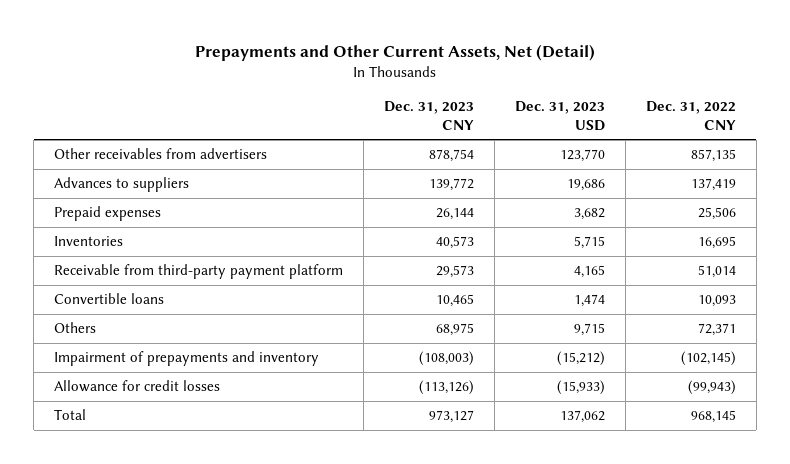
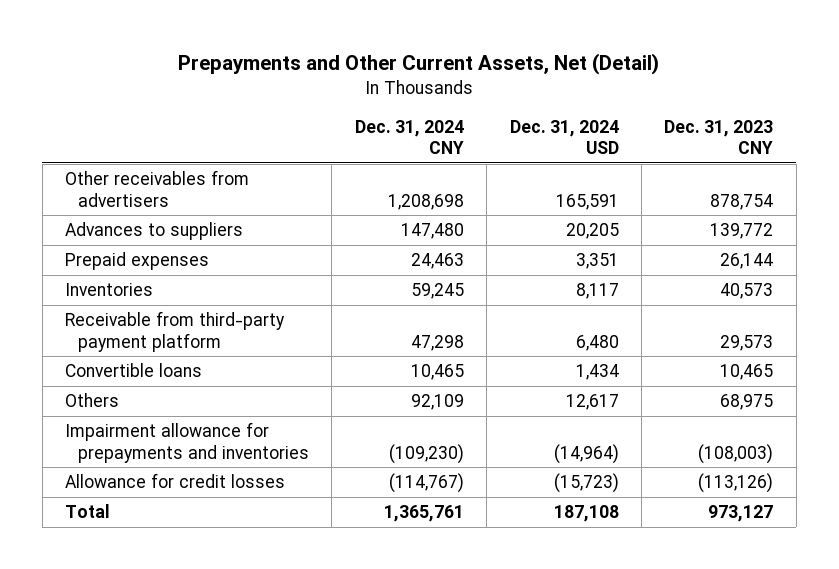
[514,101,605,131] Dec. 31, 2023 USD -> none
[645,101,736,130] Dec. 31, 2022 CNY -> none
none -> [354,119,464,154] Dec. 31, 2024 CNY
none -> [509,119,619,154] Dec. 31, 2024 USD
[54,351,320,367] Impairment of prepayments and inventory -> [65,422,309,463] Impairment allowance for prepayments and inventories

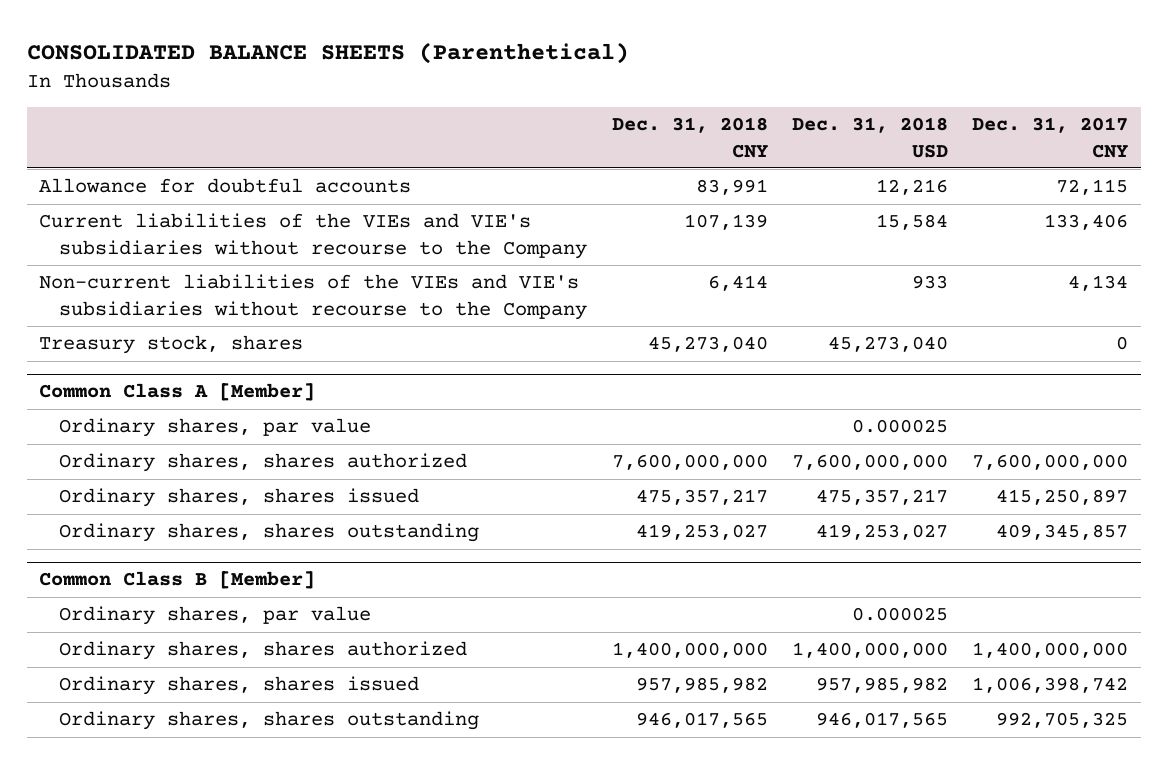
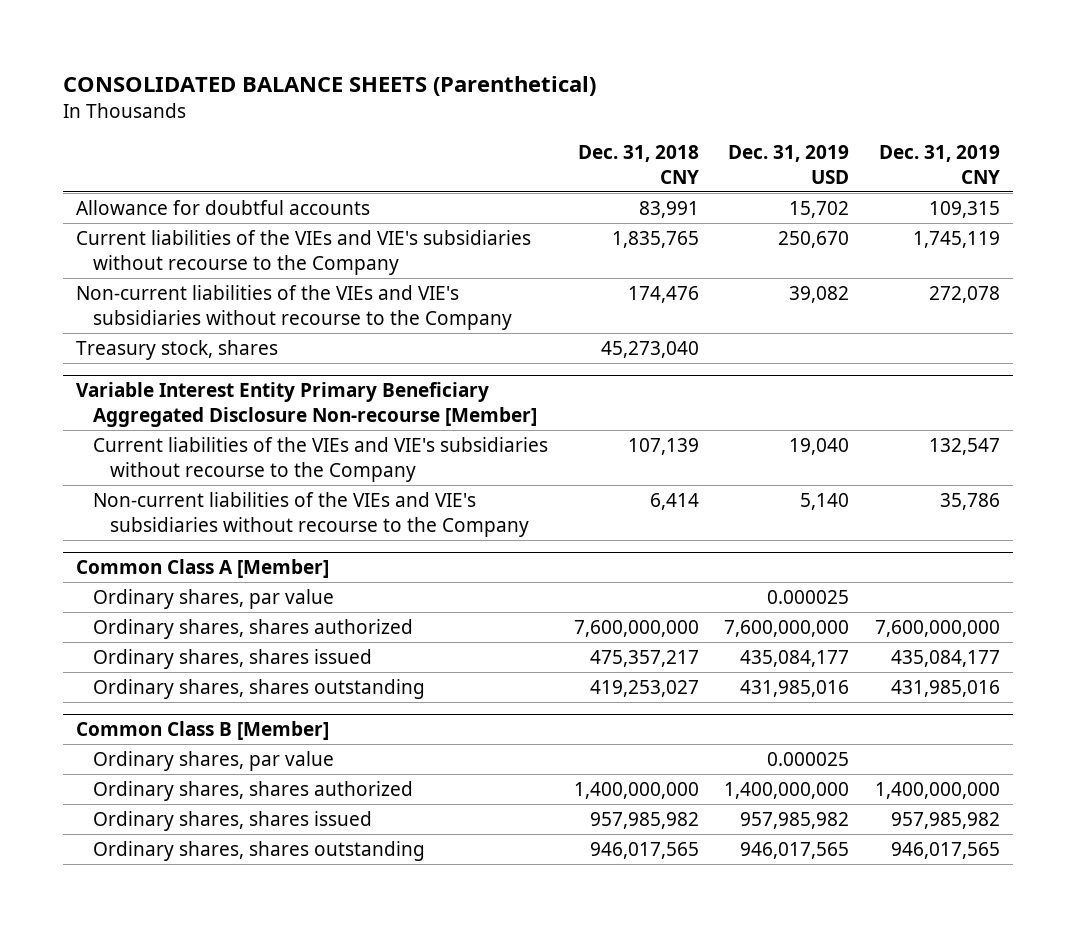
[792,117,949,158] Dec. 31, 2018 USD -> none
[972,117,1129,158] Dec. 31, 2017 CNY -> none
none -> [728,145,850,185] Dec. 31, 2019 USD
none -> [879,145,1001,185] Dec. 31, 2019 CNY
none -> [75,229,531,275] Current liabilities of the VIEs and VIE's subsidiaries without recourse to the Company
none -> [75,284,512,330] Non-current liabilities of the VIEs and VIE's subsidiaries without recourse to the Company
[39,335,304,355] Treasury stock, shares -> [75,339,278,360] Treasury stock, shares
none -> [75,382,537,428] Variable Interest Entity Primary Beneficiary Aggregated Disclosure Non-recourse [Member]

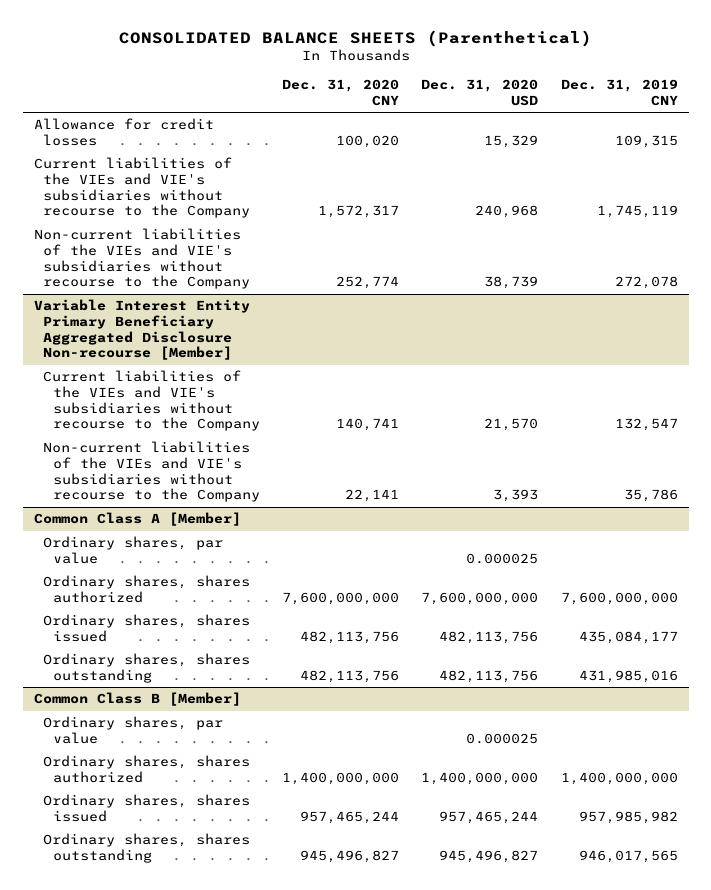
[577,145,699,185] Dec. 31, 2018 CNY -> none
[728,145,850,185] Dec. 31, 2019 USD -> none
none -> [281,79,399,106] Dec. 31, 2020 CNY
none -> [421,79,539,106] Dec. 31, 2020 USD
[75,199,370,215] Allowance for doubtful accounts -> [33,118,214,146] Allowance for credit losses
[75,339,278,360] Treasury stock, shares -> none

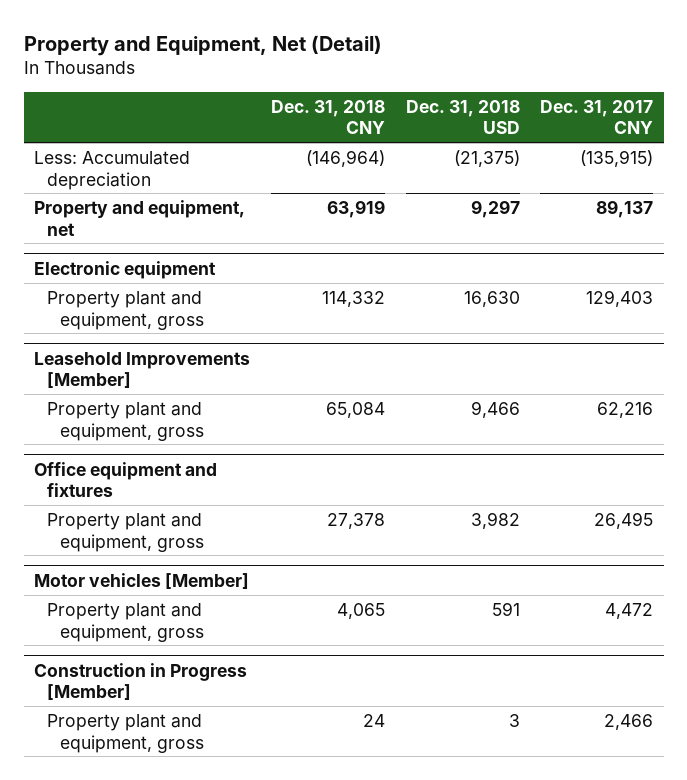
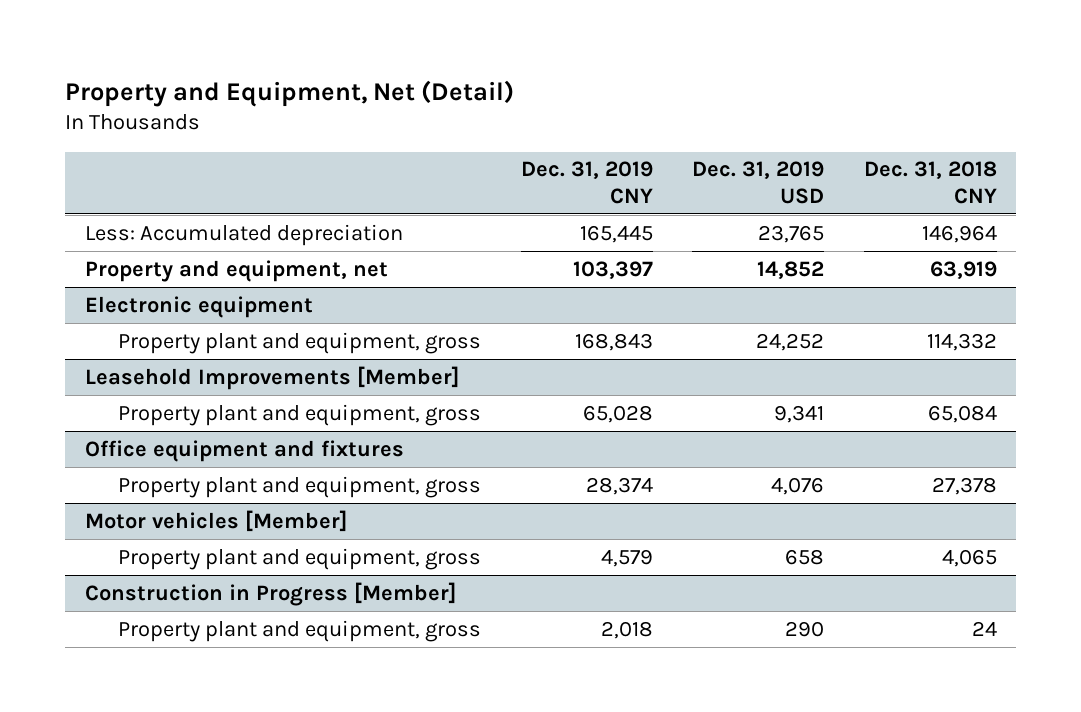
[405,99,520,135] Dec. 31, 2018 USD -> none
[540,99,654,135] Dec. 31, 2017 CNY -> none
none -> [520,161,653,204] Dec. 31, 2019 CNY
none -> [692,161,825,204] Dec. 31, 2019 USD
[305,149,385,167] (146,964) -> [921,224,997,243] 146,964

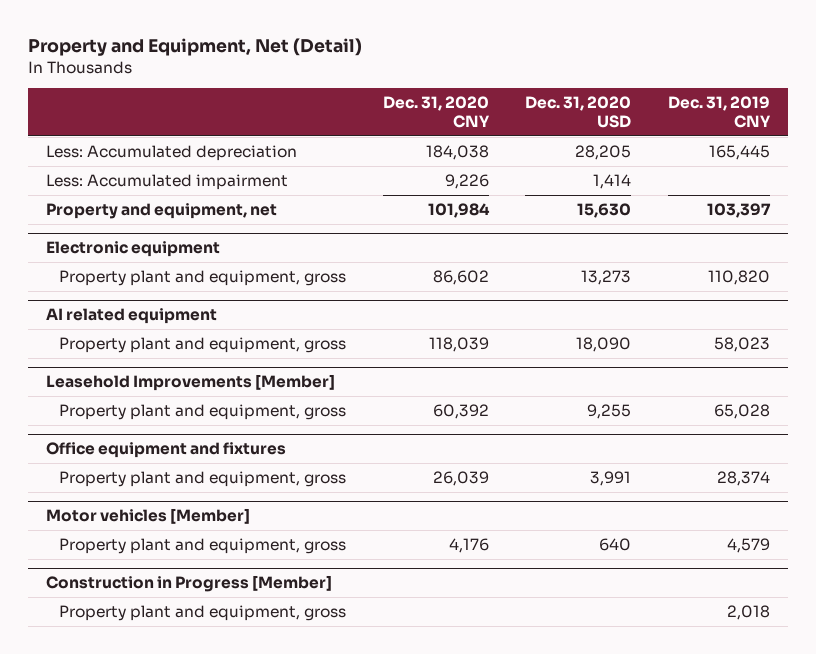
[692,161,825,204] Dec. 31, 2019 USD -> none
[863,161,997,204] Dec. 31, 2018 CNY -> none
none -> [382,95,490,128] Dec. 31, 2020 CNY
none -> [525,95,632,128] Dec. 31, 2020 USD
none -> [46,173,289,190] Less: Accumulated impairment
[574,332,653,351] 168,843 -> [707,269,770,285] 110,820
none -> [46,308,218,325] AI related equipment
none -> [59,336,347,353] Property plant and equipment, gross

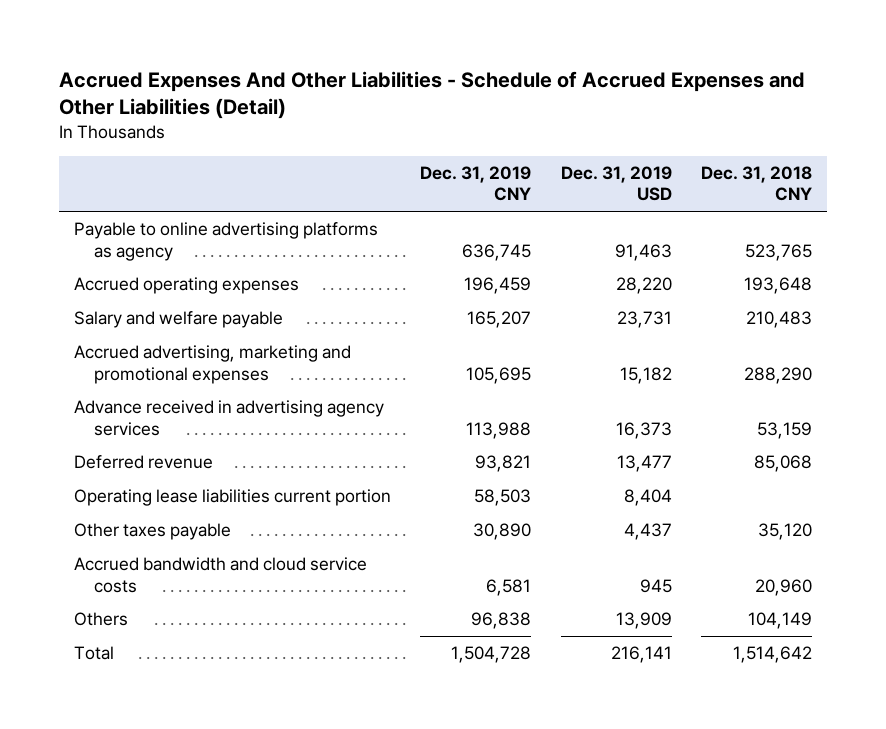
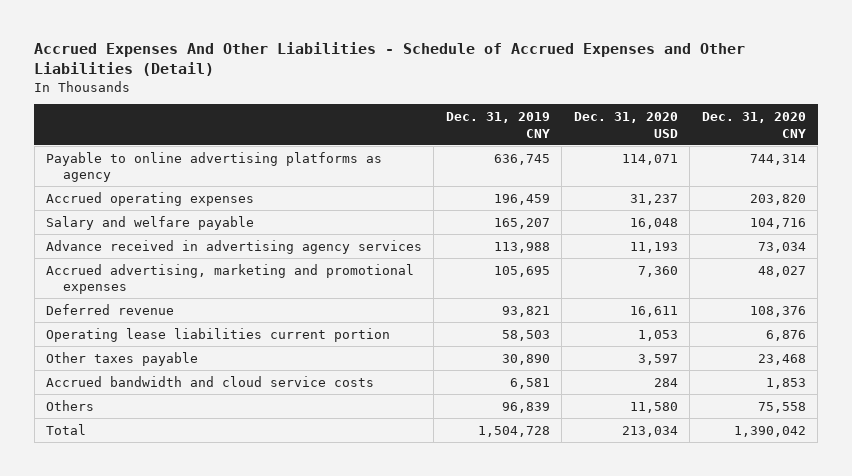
[560,165,672,202] Dec. 31, 2019 USD -> none
[701,165,813,202] Dec. 31, 2018 CNY -> none
none -> [573,112,678,138] Dec. 31, 2020 USD
none -> [701,112,806,138] Dec. 31, 2020 CNY
[73,345,351,384] Accrued advertising, marketing and promotional expenses -> [45,263,414,295] Accrued advertising, marketing and promotional expenses
[471,612,532,630] 96,838 -> [501,401,550,413] 96,839

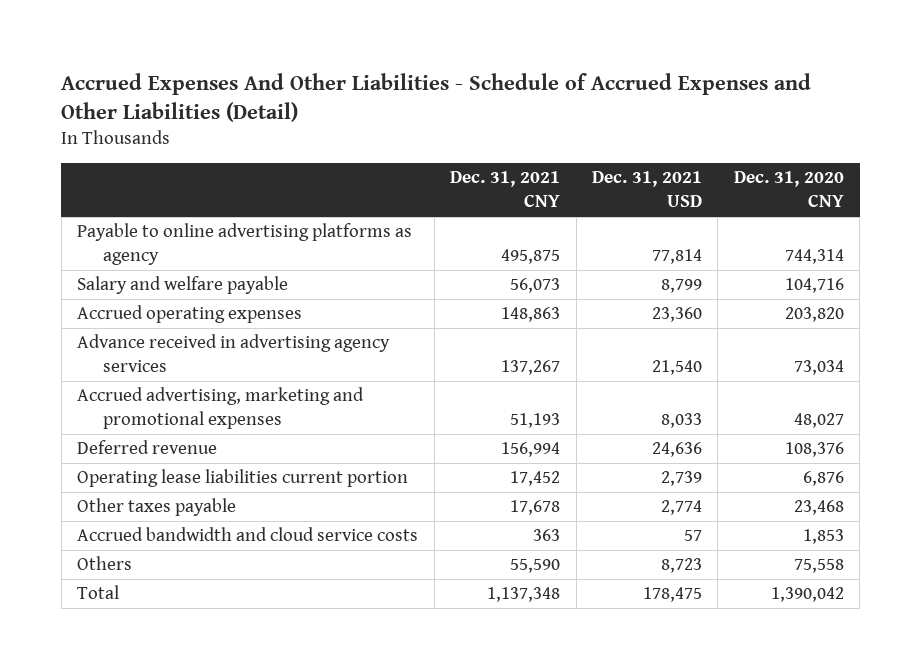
[445,112,550,138] Dec. 31, 2019 CNY -> none
[573,112,678,138] Dec. 31, 2020 USD -> none
none -> [450,171,561,208] Dec. 31, 2021 CNY
none -> [592,171,703,208] Dec. 31, 2021 USD
[45,191,254,206] Accrued operating expenses -> [77,305,303,324] Accrued operating expenses

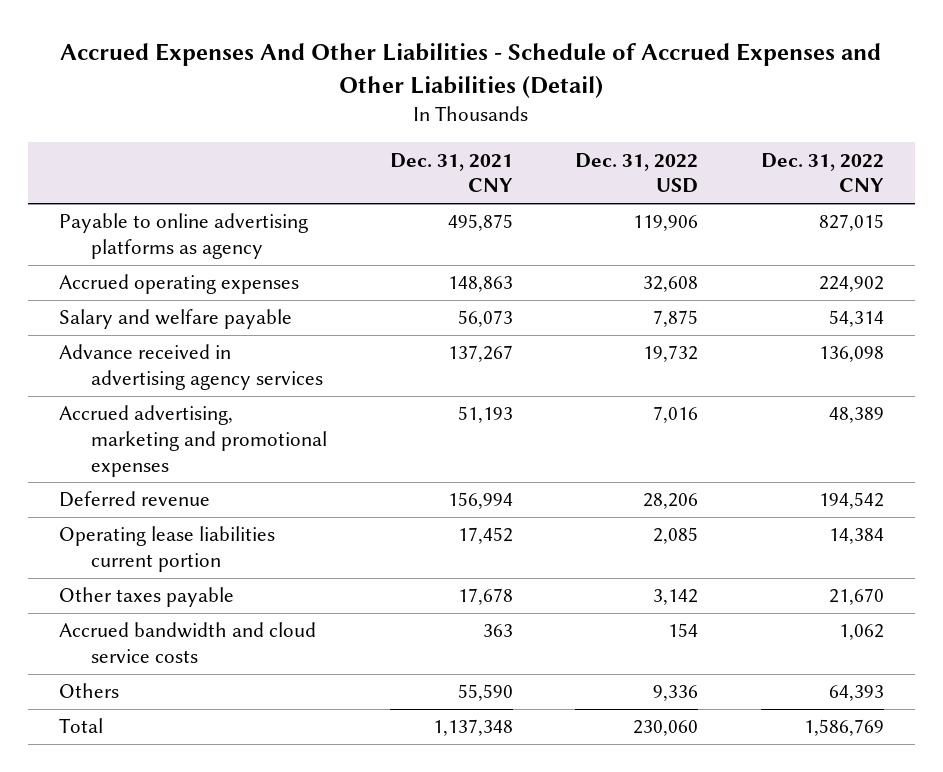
[592,171,703,208] Dec. 31, 2021 USD -> none
[733,171,844,208] Dec. 31, 2020 CNY -> none
none -> [575,152,699,194] Dec. 31, 2022 USD
none -> [760,152,884,193] Dec. 31, 2022 CNY
[77,276,289,295] Salary and welfare payable -> [59,309,293,330] Salary and welfare payable

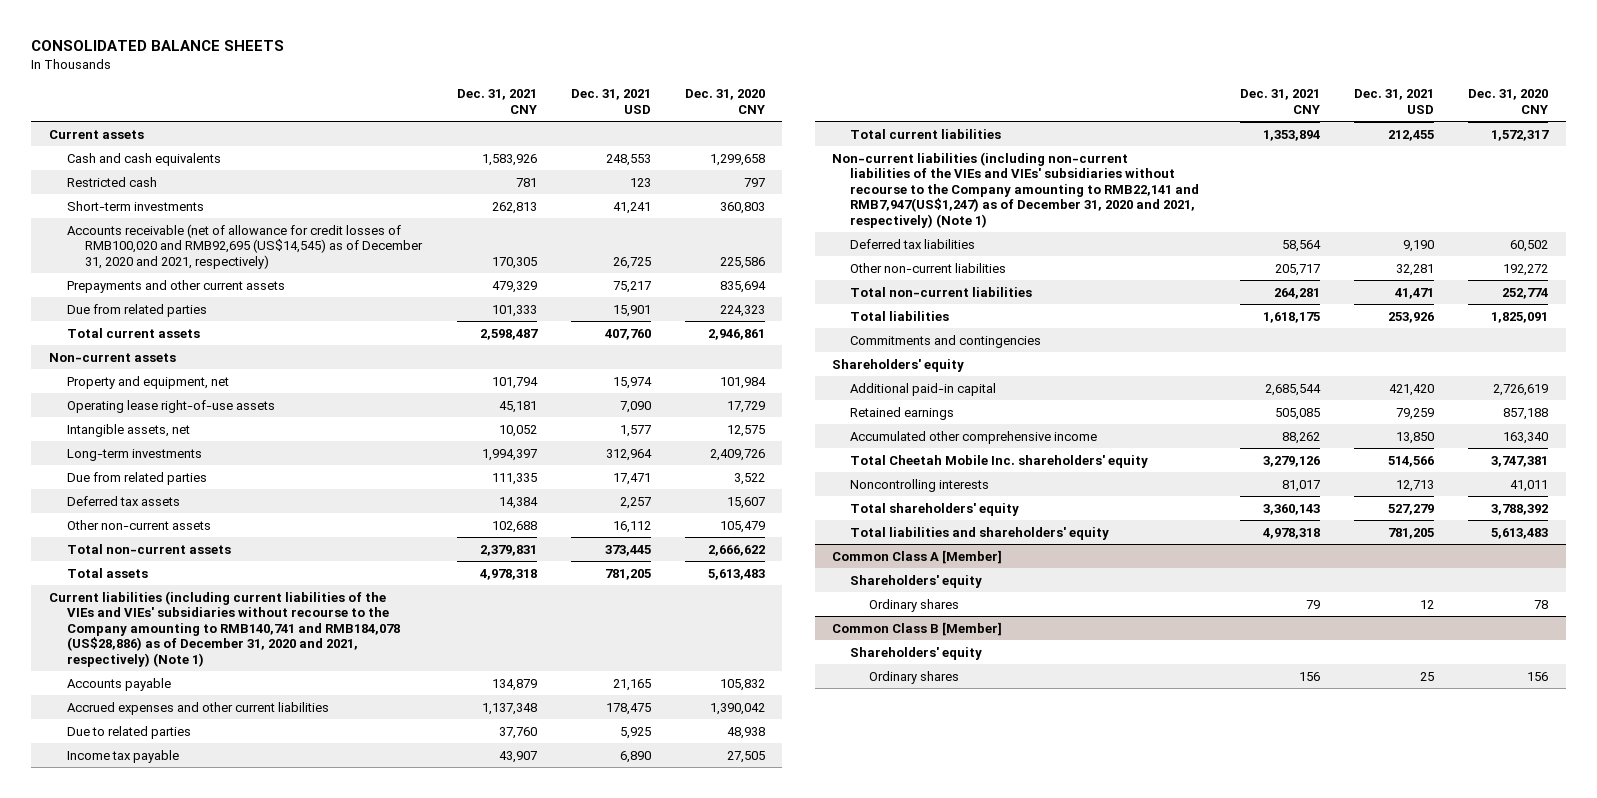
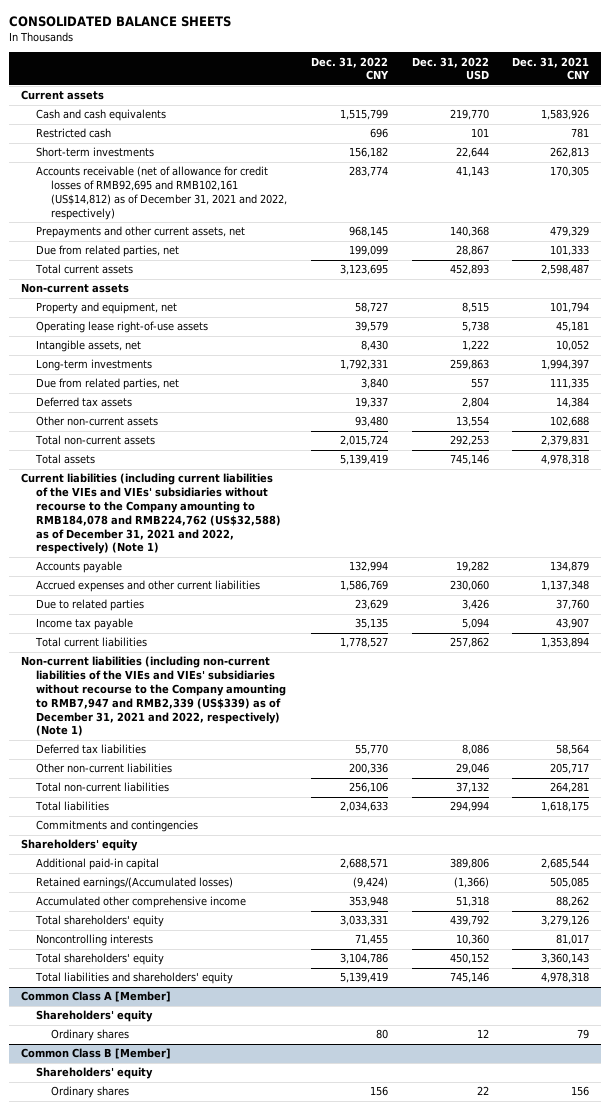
[571,89,652,114] Dec. 31, 2021 USD -> none
[685,89,766,114] Dec. 31, 2020 CNY -> none
none -> [311,56,390,81] Dec. 31, 2022 CNY
none -> [411,56,489,81] Dec. 31, 2022 USD
[67,223,424,269] Accounts receivable (net of allowance for credit losses of RMB100,020 and RMB92,695 (US$14,545) as of December 31, 2020 and 2021, respectively) -> [36,166,288,220] Accounts receivable (net of allowance for credit losses of RMB92,695 and RMB102,161 (US$14,812) as of December 31, 2021 and 2022, respectively)
[67,279,286,293] Prepayments and other current assets -> [36,226,246,239] Prepayments and other current assets, net
[67,303,208,317] Due from related parties -> [36,245,180,258] Due from related parties, net
[67,471,208,485] Due from related parties -> [36,378,180,391] Due from related parties, net
[48,590,401,667] Current liabilities (including current liabilities of the VIEs and VIEs' subsidiaries without recourse to the Company amounting to RMB140,741 and RMB184,078 (US$28,886) as of December 31, 2020 and 2021, respectively) (Note 1) -> [21,473,282,555] Current liabilities (including current liabilities of the VIEs and VIEs' subsidiaries without recourse to the Company amounting to RMB184,078 and RMB224,762 (US$32,588) as of December 31, 2021 and 2022, respectively) (Note 1)
[831,151,1200,228] Non-current liabilities (including non-current liabilities of the VIEs and VIEs' subsidiaries without recourse to the Company amounting to RMB22,141 and RMB7,947(US$1,247) as of December 31, 2020 and 2021, respectively) (Note 1) -> [21,656,287,737] Non-current liabilities (including non-current liabilities of the VIEs and VIEs' subsidiaries without recourse to the Company amounting to RMB7,947 and RMB2,339 (US$339) as of December 31, 2021 and 2022, respectively) (Note 1)
[850,406,955,420] Retained earnings -> [36,877,234,890] Retained earnings/(Accumulated losses)
[850,454,1149,468] Total Cheetah Mobile Inc. shareholders' equity -> [35,915,165,928] Total shareholders' equity

